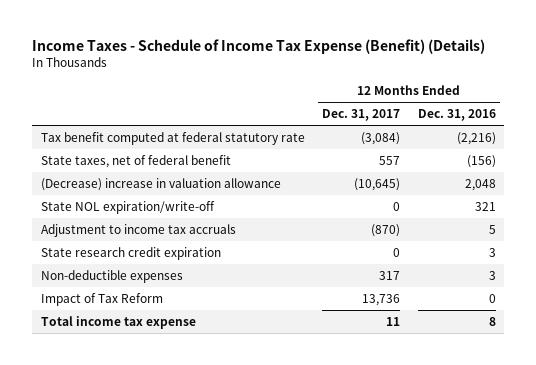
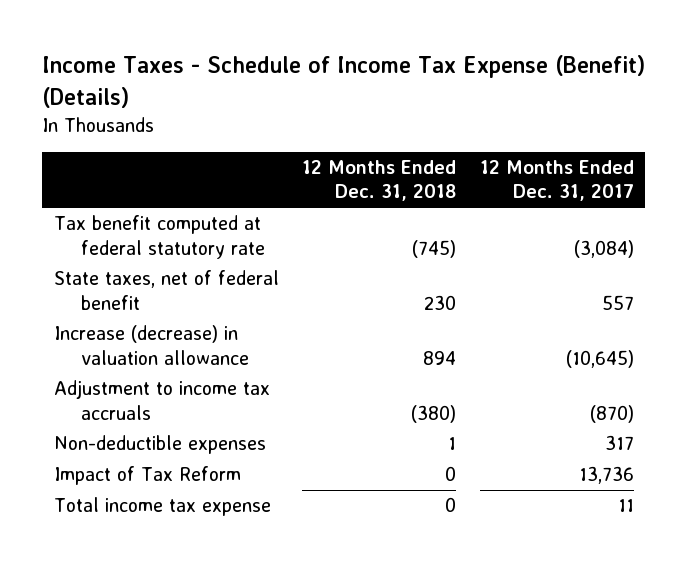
[417,108,496,121] Dec. 31, 2016 -> none
none -> [302,160,457,202] 12 Months Ended Dec. 31, 2018
[40,200,215,214] State NOL expiration/write-off -> none
[40,177,281,191] (Decrease) increase in valuation allowance -> [53,325,249,365] Increase (decrease) in valuation allowance
[40,246,221,260] State research credit expiration -> none

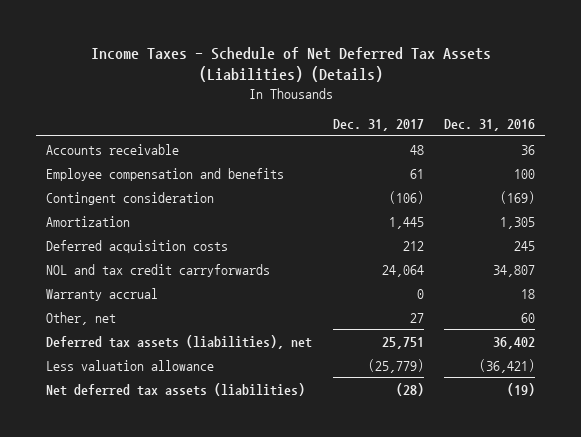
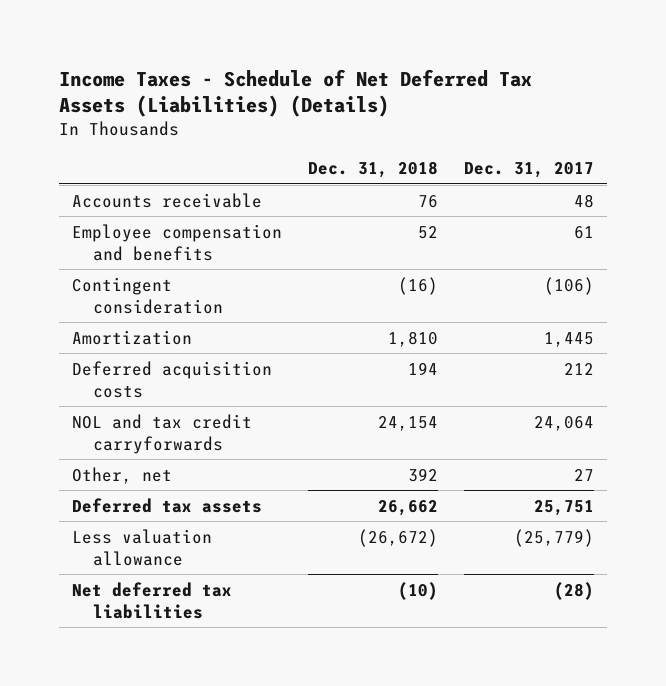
[444,119,536,132] Dec. 31, 2016 -> none
none -> [307,161,438,179] Dec. 31, 2018
[46,287,159,301] Warranty accrual -> none
[46,334,313,349] Deferred tax assets (liabilities), net -> [71,497,262,513] Deferred tax assets
[46,382,306,396] Net deferred tax assets (liabilities) -> [71,581,232,619] Net deferred tax liabilities

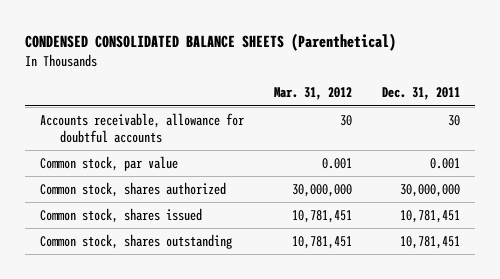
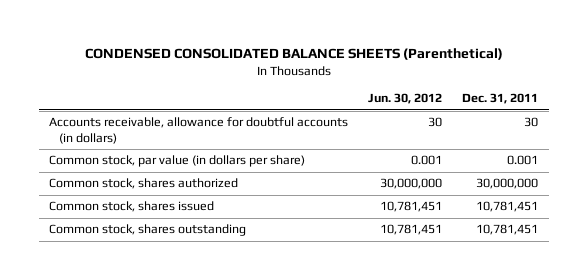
[273,87,352,101] Mar. 31, 2012 -> none
none -> [368,93,443,105] Jun. 30, 2012
[40,112,245,143] Accounts receivable, allowance for doubtful accounts -> [48,117,348,145] Accounts receivable, allowance for doubtful accounts (in dollars)
[40,155,179,171] Common stock, par value -> [48,155,305,168] Common stock, par value (in dollars per share)

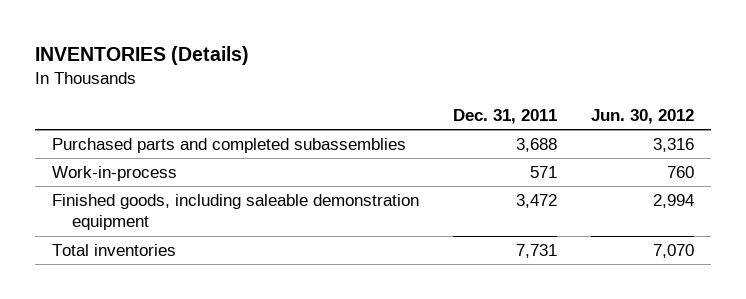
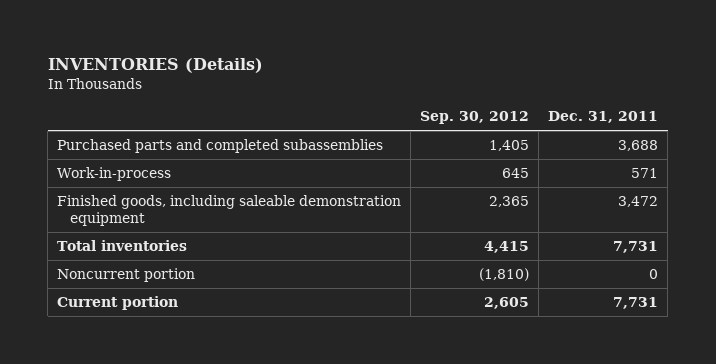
[590,109,694,125] Jun. 30, 2012 -> none
none -> [420,111,530,125] Sep. 30, 2012
none -> [57,267,196,282] Noncurrent portion
none -> [57,295,179,310] Current portion

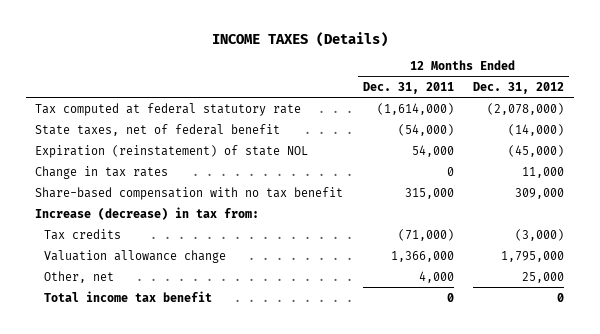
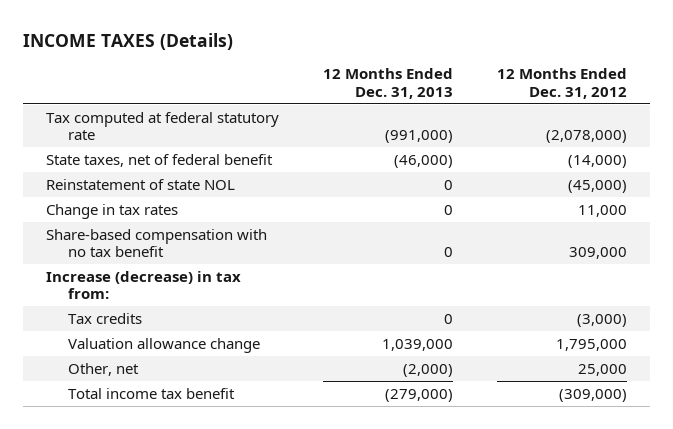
[362,81,454,94] Dec. 31, 2011 -> none
none -> [323,68,454,99] 12 Months Ended Dec. 31, 2013
[35,144,309,158] Expiration (reinstatement) of state NOL -> [45,178,235,190] Reinstatement of state NOL
[557,292,565,302] 0 -> [559,388,628,402] (309,000)

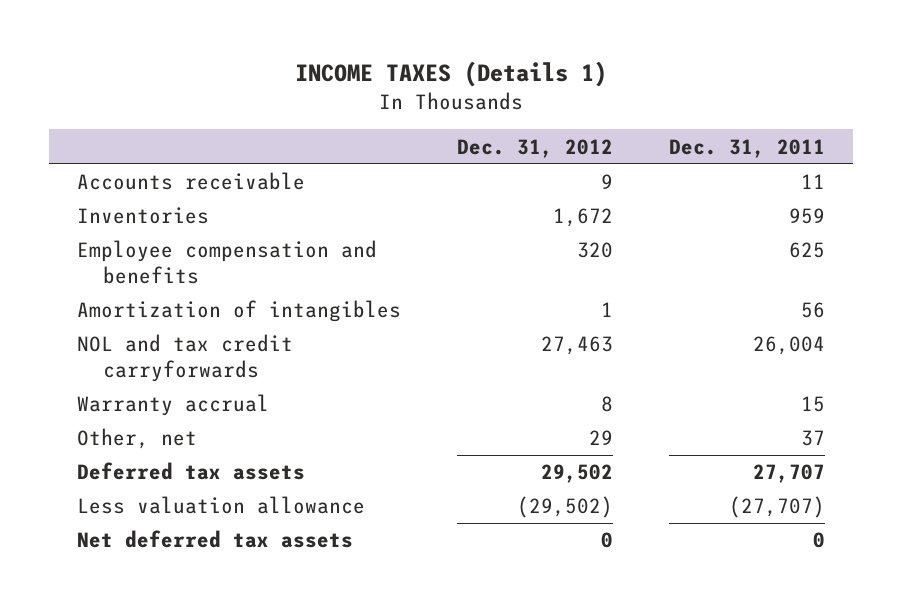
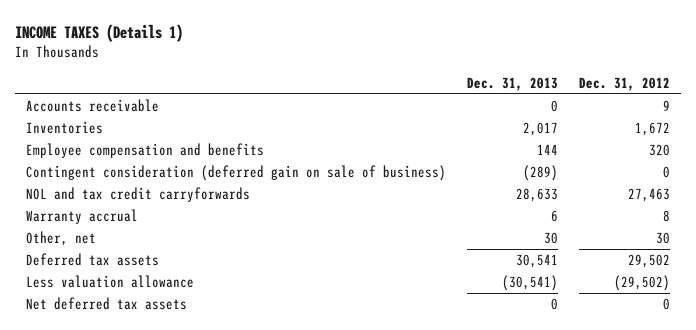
[669,138,826,158] Dec. 31, 2011 -> none
none -> [467,76,559,91] Dec. 31, 2013
[77,300,402,323] Amortization of intangibles -> none
none -> [26,165,447,182] Contingent consideration (deferred gain on sale of business)
[589,430,614,446] 29 -> [656,232,671,245] 30

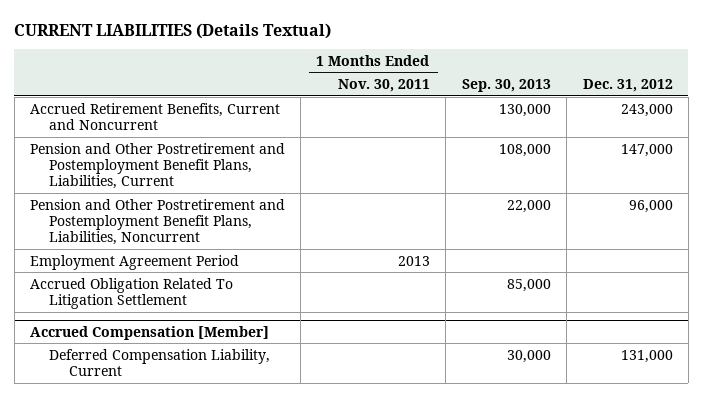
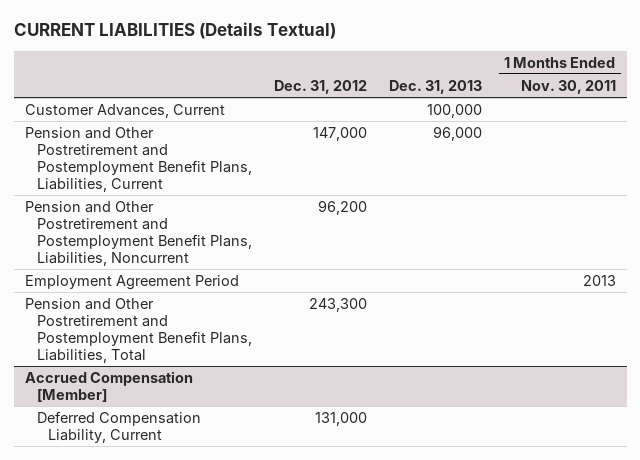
[461,79,551,93] Sep. 30, 2013 -> none
none -> [389,79,483,94] Dec. 31, 2013
[29,102,280,130] Accrued Retirement Benefits, Current and Noncurrent -> none
none -> [24,103,225,118] Customer Advances, Current
[628,199,673,213] 96,000 -> [317,199,367,215] 96,200
[29,277,233,309] Accrued Obligation Related To Litigation Settlement -> none
none -> [24,297,252,364] Pension and Other Postretirement and Postemployment Benefit Plans, Liabilities, Total

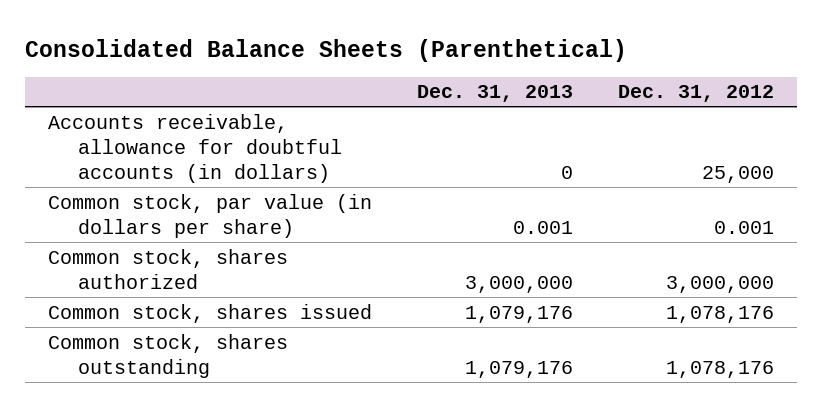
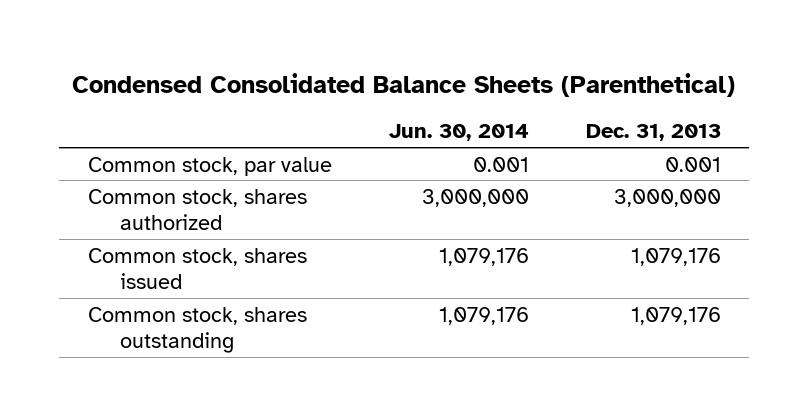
[25,38,628,62] Consolidated Balance Sheets (Parenthetical) -> [72,72,736,97] Condensed Consolidated Balance Sheets (Parenthetical)
[618,85,775,103] Dec. 31, 2012 -> none
none -> [388,124,529,142] Jun. 30, 2014
[47,113,342,183] Accounts receivable, allowance for doubtful accounts (in dollars) -> none
[47,193,372,238] Common stock, par value (in dollars per share) -> [87,156,332,176] Common stock, par value

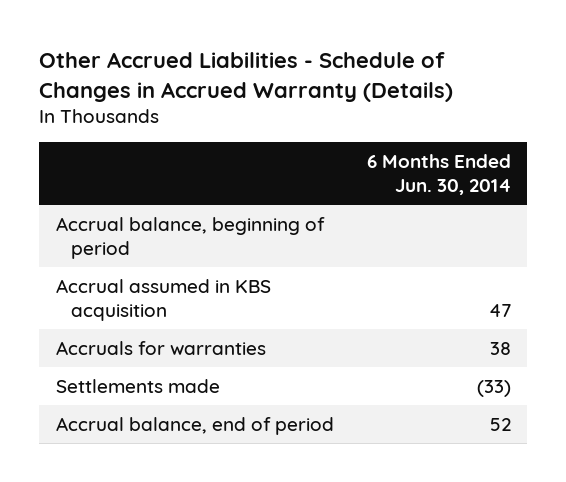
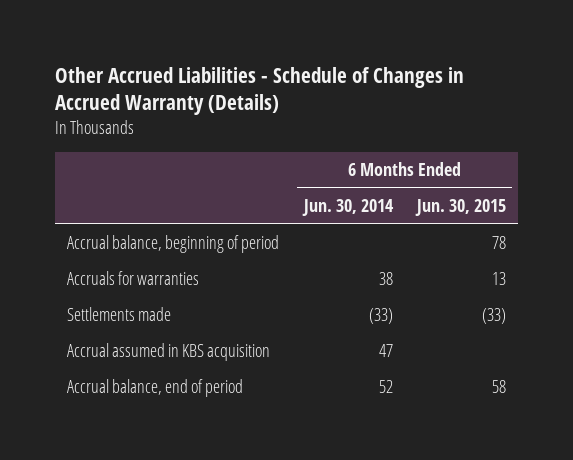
none -> [414,199,506,217] Jun. 30, 2015
[55,278,271,321] Accrual assumed in KBS acquisition -> [67,343,271,362] Accrual assumed in KBS acquisition

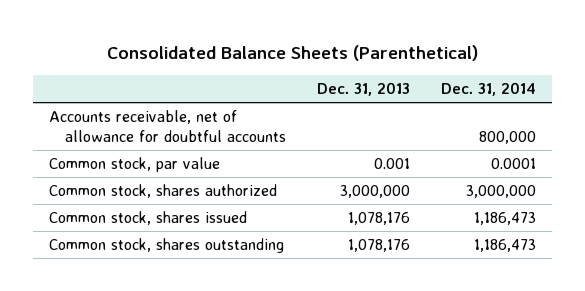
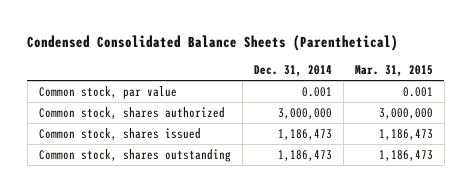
[106,44,478,61] Consolidated Balance Sheets (Parenthetical) -> [27,34,399,51] Condensed Consolidated Balance Sheets (Parenthetical)
[316,81,410,96] Dec. 31, 2013 -> none
none -> [354,65,433,78] Mar. 31, 2015
[49,110,286,142] Accounts receivable, net of allowance for doubtful accounts -> none
[491,158,537,170] 0.0001 -> [301,86,332,97] 0.001

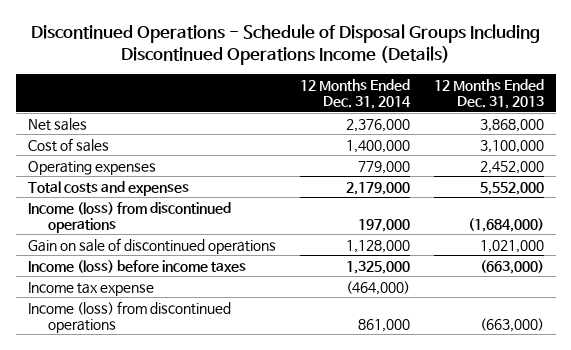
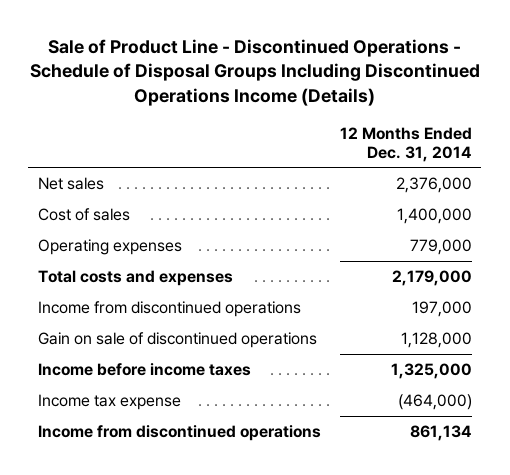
[30,23,540,65] Discontinued Operations - Schedule of Disposal Groups Including Discontinued Operations Income (Details) -> [29,38,480,107] Sale of Product Line - Discontinued Operations - Schedule of Disposal Groups Including Discontinued Operations Income (Details)
[433,78,544,110] 12 Months Ended Dec. 31, 2013 -> none
[27,201,231,234] Income (loss) from discontinued operations -> [37,301,301,318] Income from discontinued operations
[27,259,246,273] Income (loss) before income taxes -> [37,363,251,377] Income before income taxes
[27,300,231,334] Income (loss) from discontinued operations -> [37,425,321,442] Income from discontinued operations
[357,319,410,333] 861,000 -> [409,425,472,442] 861,134

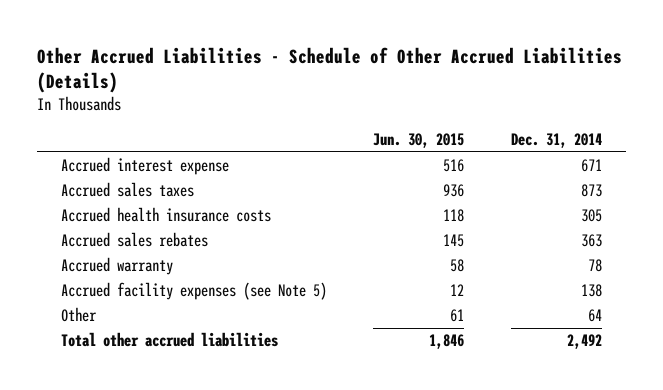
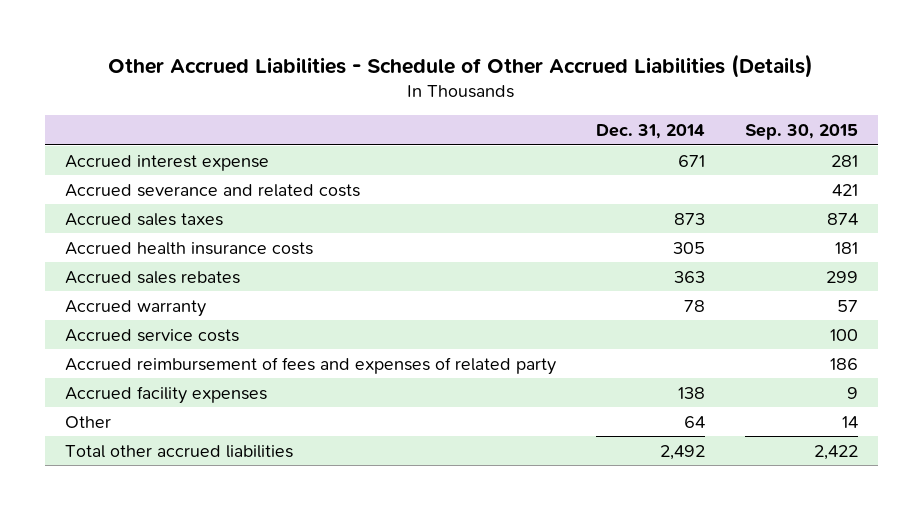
[373,133,465,149] Jun. 30, 2015 -> none
none -> [744,124,858,141] Sep. 30, 2015
none -> [64,183,360,197] Accrued severance and related costs
none -> [64,328,239,342] Accrued service costs
none -> [64,356,556,375] Accrued reimbursement of fees and expenses of related party
[60,282,327,301] Accrued facility expenses (see Note 5) -> [64,385,267,404] Accrued facility expenses

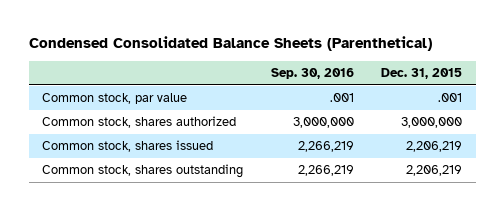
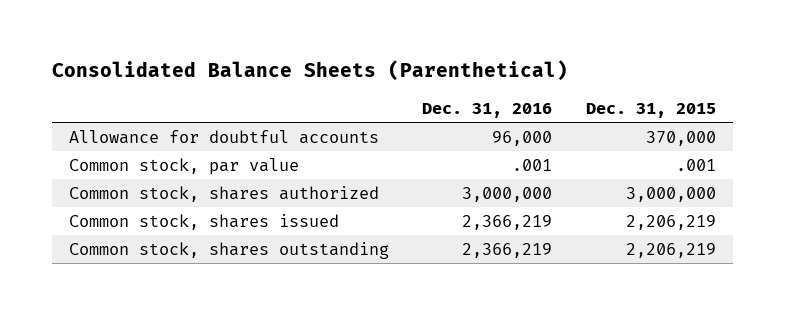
[28,36,432,52] Condensed Consolidated Balance Sheets (Parenthetical) -> [51,60,568,82] Consolidated Balance Sheets (Parenthetical)
[270,68,354,80] Sep. 30, 2016 -> none
none -> [422,102,553,118] Dec. 31, 2016
none -> [68,129,379,144] Allowance for doubtful accounts

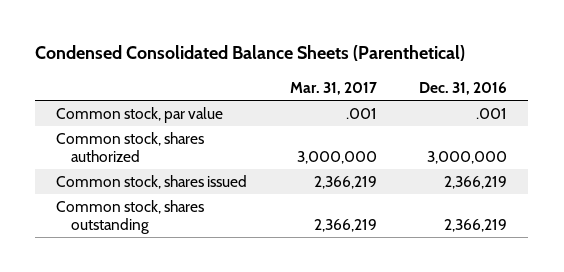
[51,60,568,82] Consolidated Balance Sheets (Parenthetical) -> [35,45,466,62] Condensed Consolidated Balance Sheets (Parenthetical)
[586,102,717,118] Dec. 31, 2015 -> none
none -> [289,81,377,95] Mar. 31, 2017
[68,129,379,144] Allowance for doubtful accounts -> none

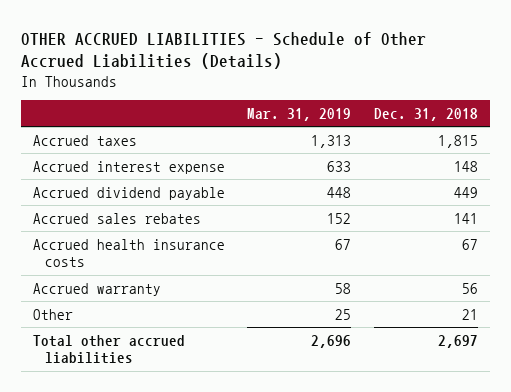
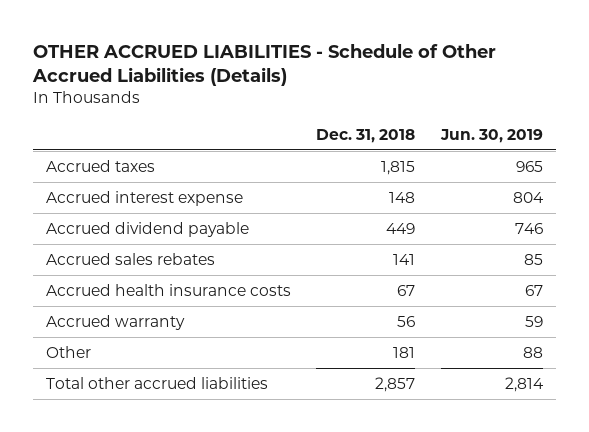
[247,107,352,121] Mar. 31, 2019 -> none
none -> [439,128,543,143] Jun. 30, 2019
[462,308,479,320] 21 -> [393,347,416,359] 181
[438,334,479,348] 2,697 -> [375,377,416,393] 2,857

